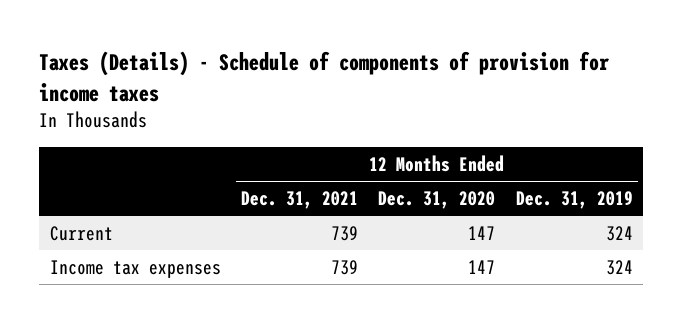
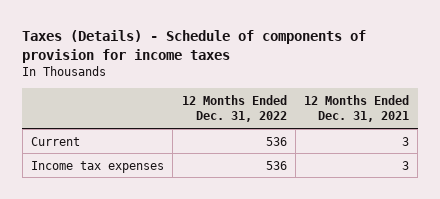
[378,191,496,210] Dec. 31, 2020 -> none
[515,191,633,210] Dec. 31, 2019 -> none
none -> [181,94,287,123] 12 Months Ended Dec. 31, 2022
[331,226,359,242] 739 -> [401,136,409,146] 3
[331,260,359,276] 739 -> [401,160,409,170] 3

